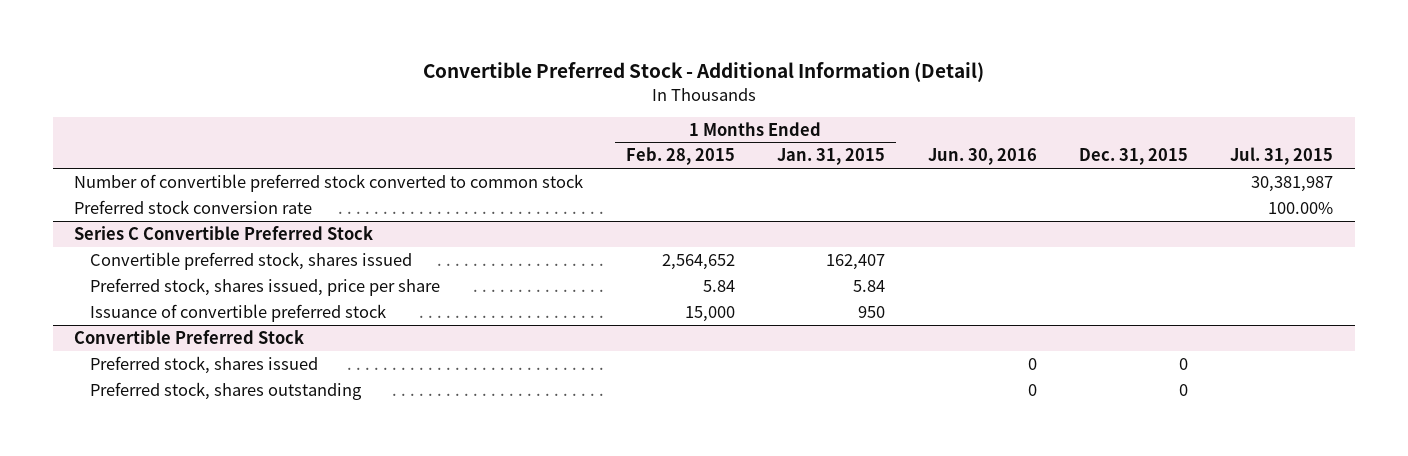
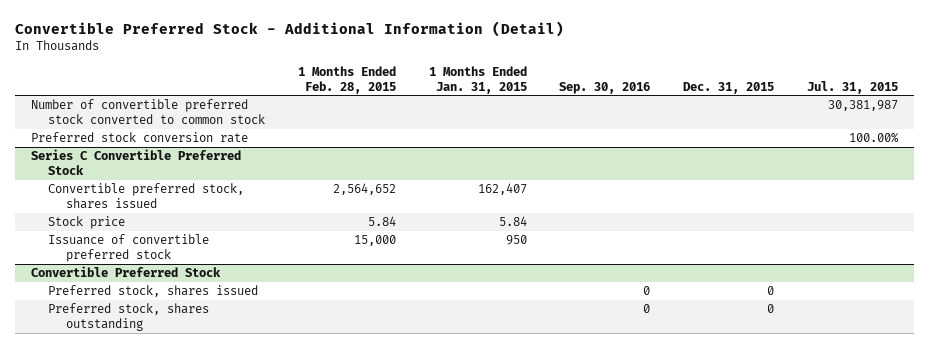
[927,148,1037,166] Jun. 30, 2016 -> none
none -> [559,81,651,94] Sep. 30, 2016
[89,277,440,296] Preferred stock, shares issued, price per share -> [48,216,126,230] Stock price

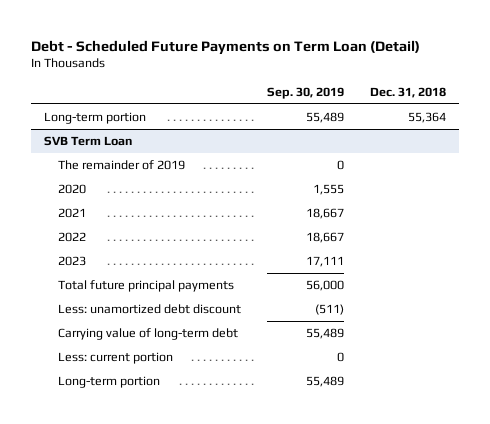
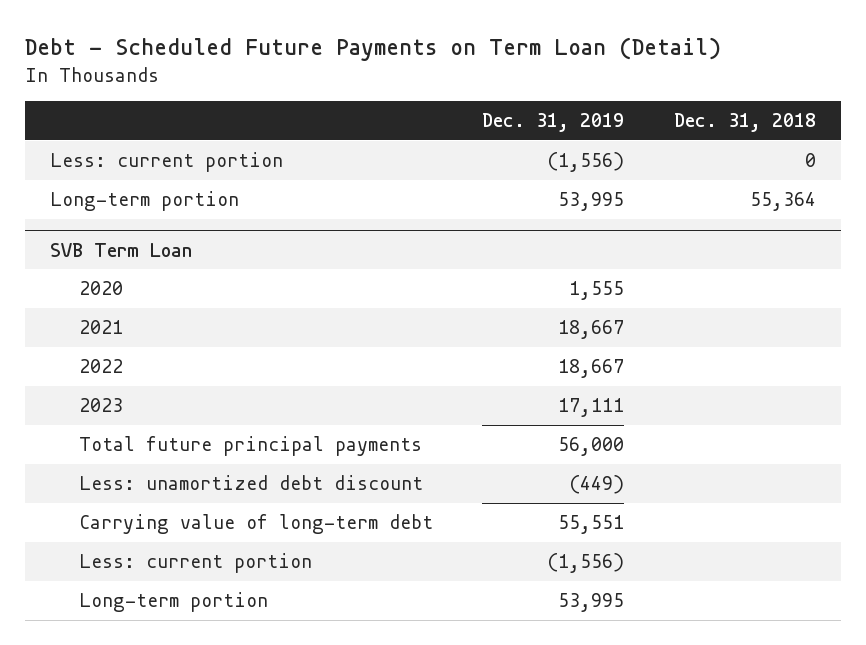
[267,86,345,99] Sep. 30, 2019 -> none
none -> [482,113,625,133] Dec. 31, 2019
none -> [49,152,283,173] Less: current portion
[58,159,186,170] The remainder of 2019 -> none

